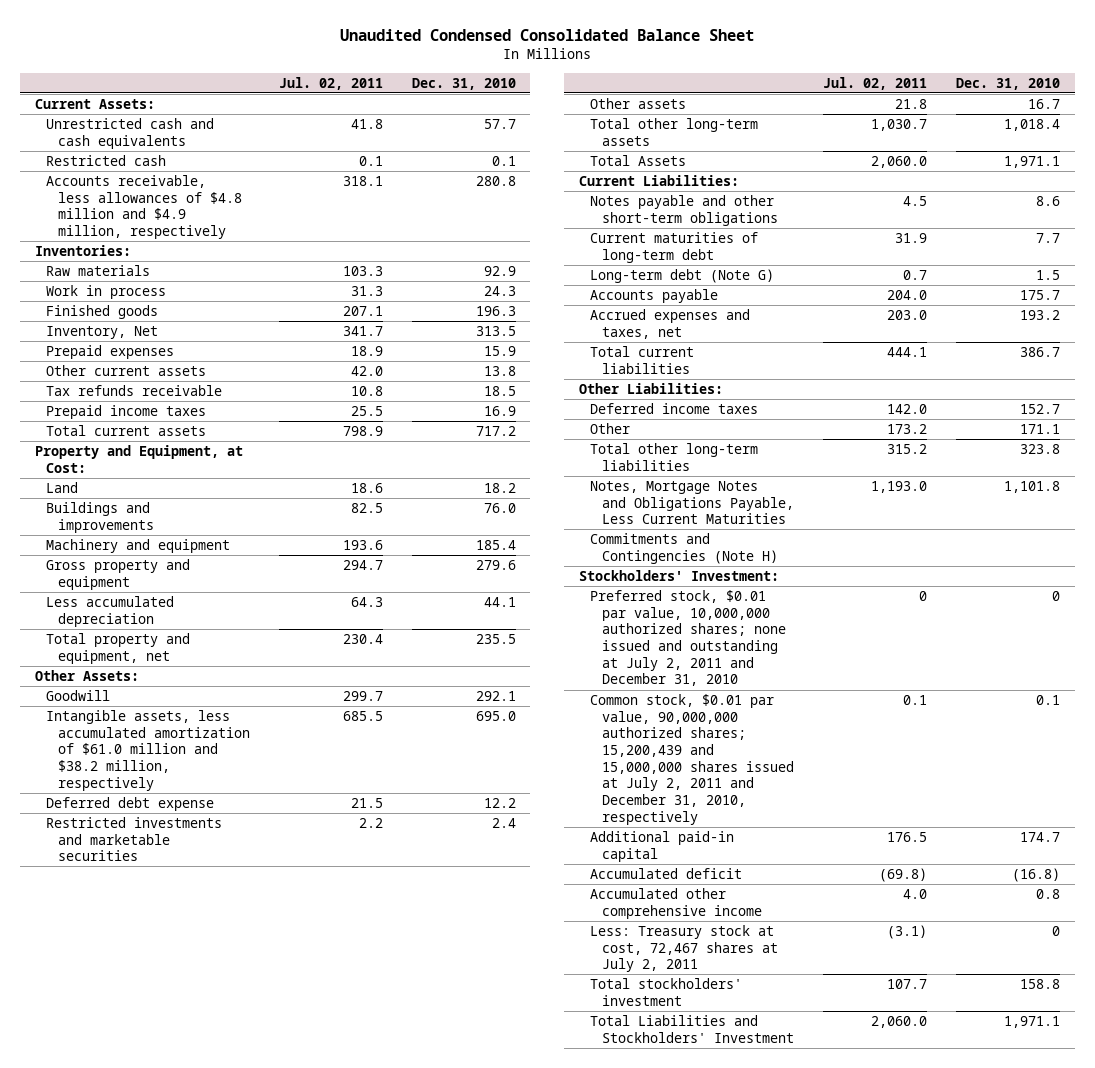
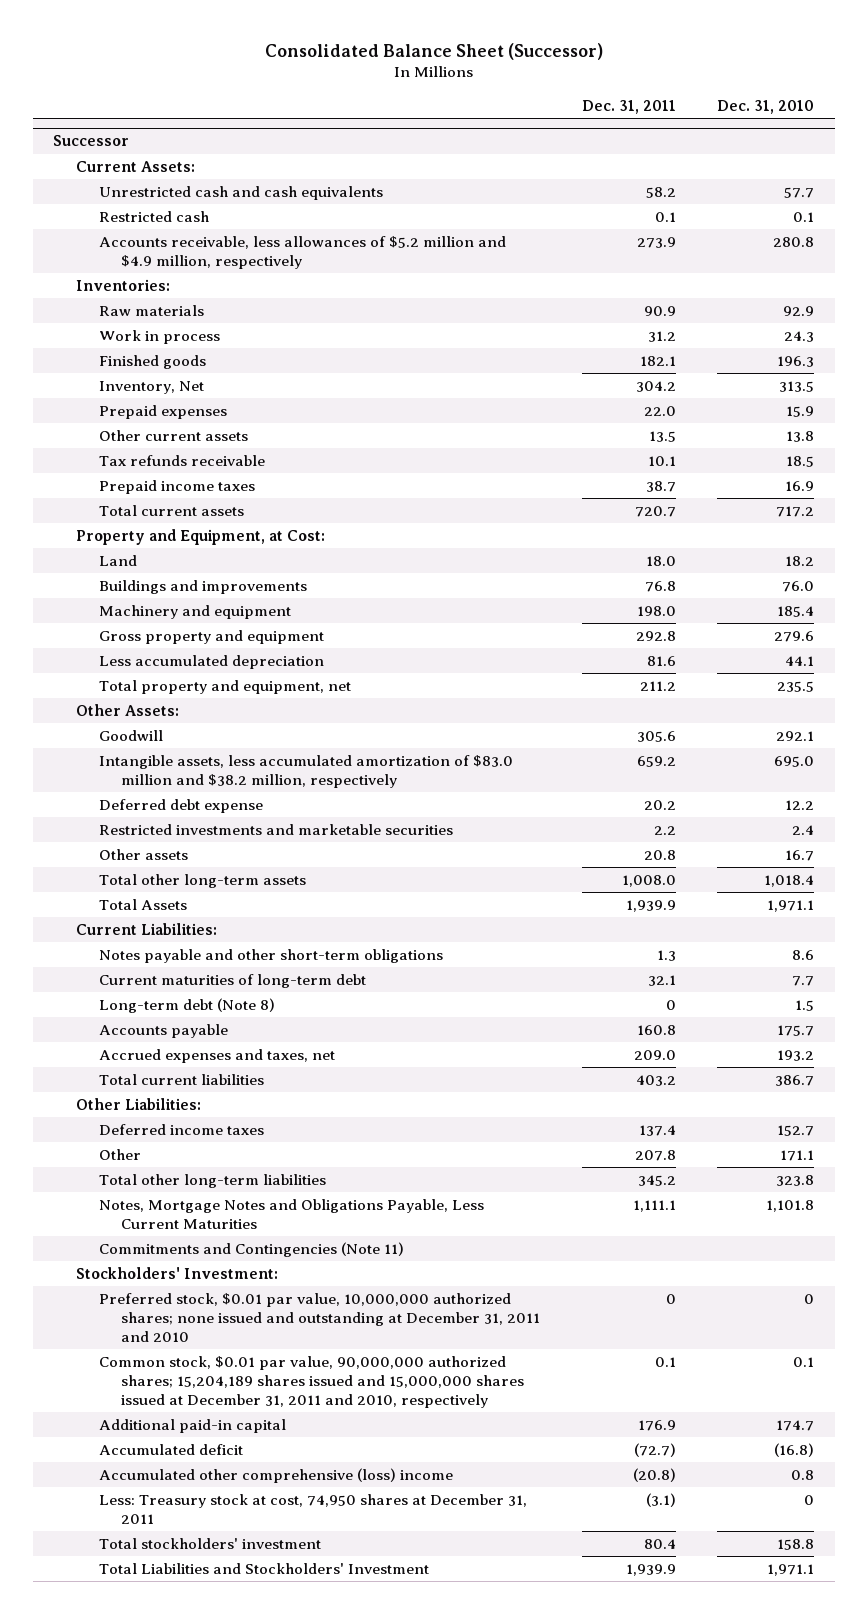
[340,29,755,42] Unaudited Condensed Consolidated Balance Sheet -> [264,42,603,60] Consolidated Balance Sheet (Successor)
[278,76,383,90] Jul. 02, 2011 -> none
none -> [581,99,676,114] Dec. 31, 2011
none -> [53,135,130,147] Successor
[46,174,242,239] Accounts receivable, less allowances of $4.8 million and $4.9 million, respectively -> [98,236,506,269] Accounts receivable, less allowances of $5.2 million and $4.9 million, respectively
[46,709,250,791] Intangible assets, less accumulated amortization of $61.0 million and $38.2 million, respectively -> [98,755,513,788] Intangible assets, less accumulated amortization of $83.0 million and $38.2 million, respectively
[590,268,775,283] Long-term debt (Note G) -> [98,998,275,1014] Long-term debt (Note 8)
[590,532,778,564] Commitments and Contingencies (Note H) -> [98,1242,404,1258] Commitments and Contingencies (Note 11)
[590,589,786,687] Preferred stock, $0.01 par value, 10,000,000 authorized shares; none issued and outstanding at July 2, 2011 and December 31, 2010 -> [98,1293,541,1342] Preferred stock, $0.01 par value, 10,000,000 authorized shares; none issued and outstanding at December 31, 2011 and 2010
[590,693,794,825] Common stock, $0.01 par value, 90,000,000 authorized shares; 15,200,439 and 15,000,000 shares issued at July 2, 2011 and December 31, 2010, respectively -> [98,1356,525,1408] Common stock, $0.01 par value, 90,000,000 authorized shares; 15,204,189 shares issued and 15,000,000 shares issued at December 31, 2011 and 2010, respectively
[590,887,762,919] Accumulated other comprehensive income -> [98,1468,453,1484] Accumulated other comprehensive (loss) income
[590,924,778,973] Less: Treasury stock at cost, 72,467 shares at July 2, 2011 -> [98,1494,527,1524] Less: Treasury stock at cost, 74,950 shares at December 31, 2011

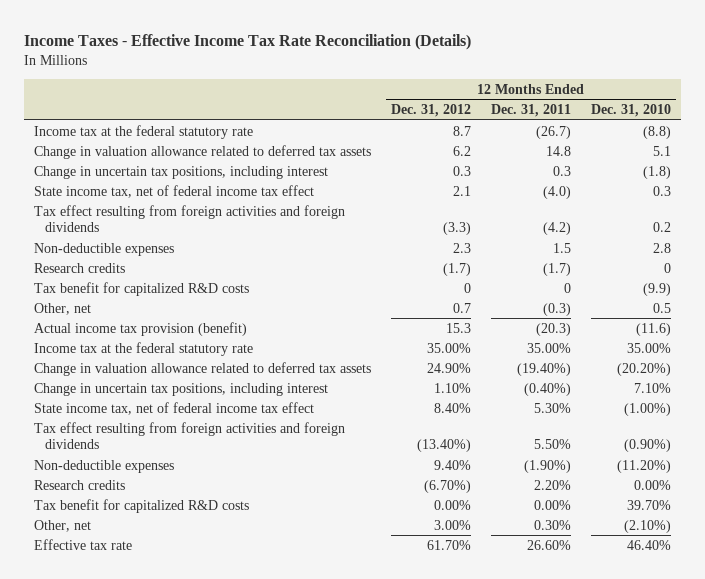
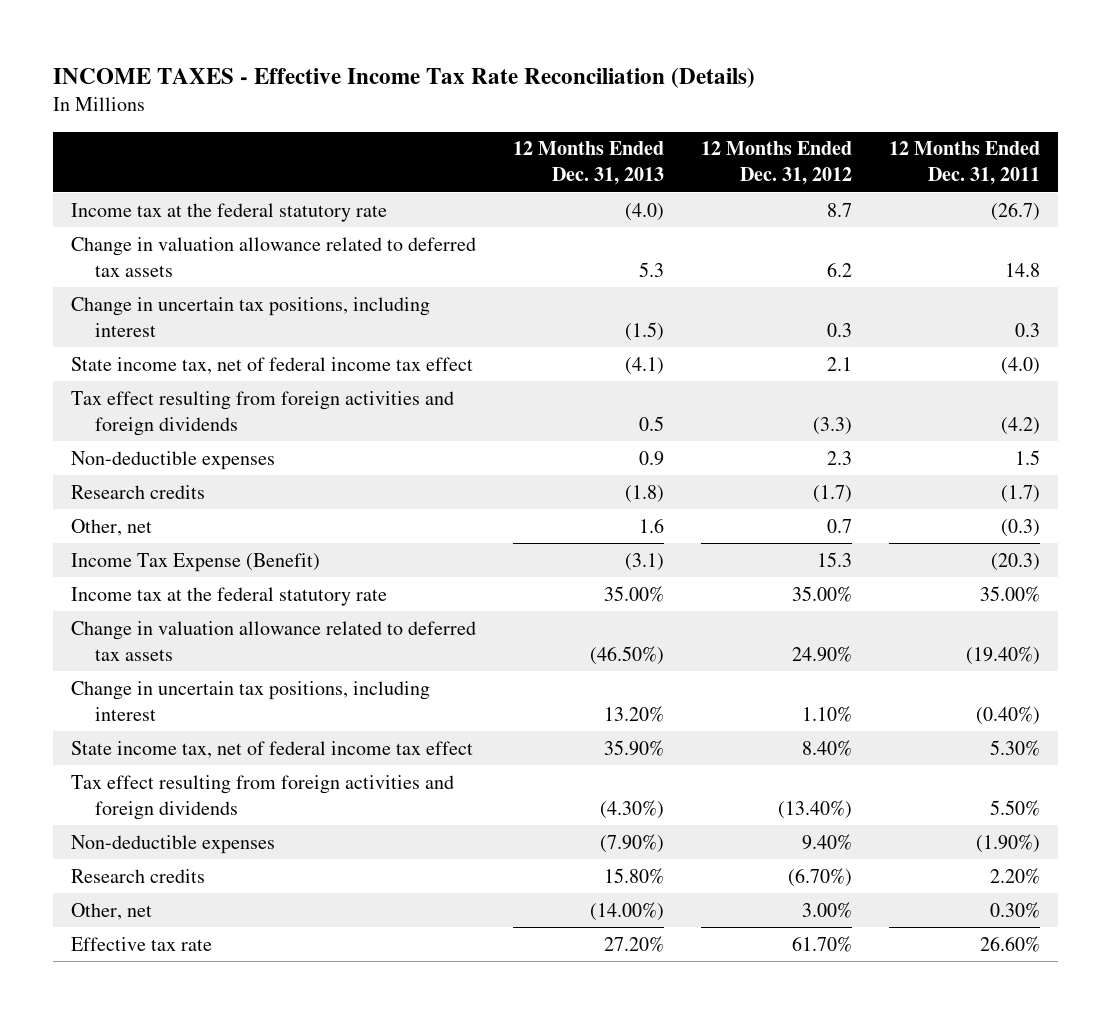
[24,34,472,51] Income Taxes - Effective Income Tax Rate Reconciliation (Details) -> [52,68,755,89] INCOME TAXES - Effective Income Tax Rate Reconciliation (Details)
[590,104,671,118] Dec. 31, 2010 -> none
none -> [513,141,665,186] 12 Months Ended Dec. 31, 2013
[34,281,250,296] Tax benefit for capitalized R&D costs -> none
[34,321,248,336] Actual income tax provision (benefit) -> [71,552,321,572] Income Tax Expense (Benefit)
[34,498,250,513] Tax benefit for capitalized R&D costs -> none

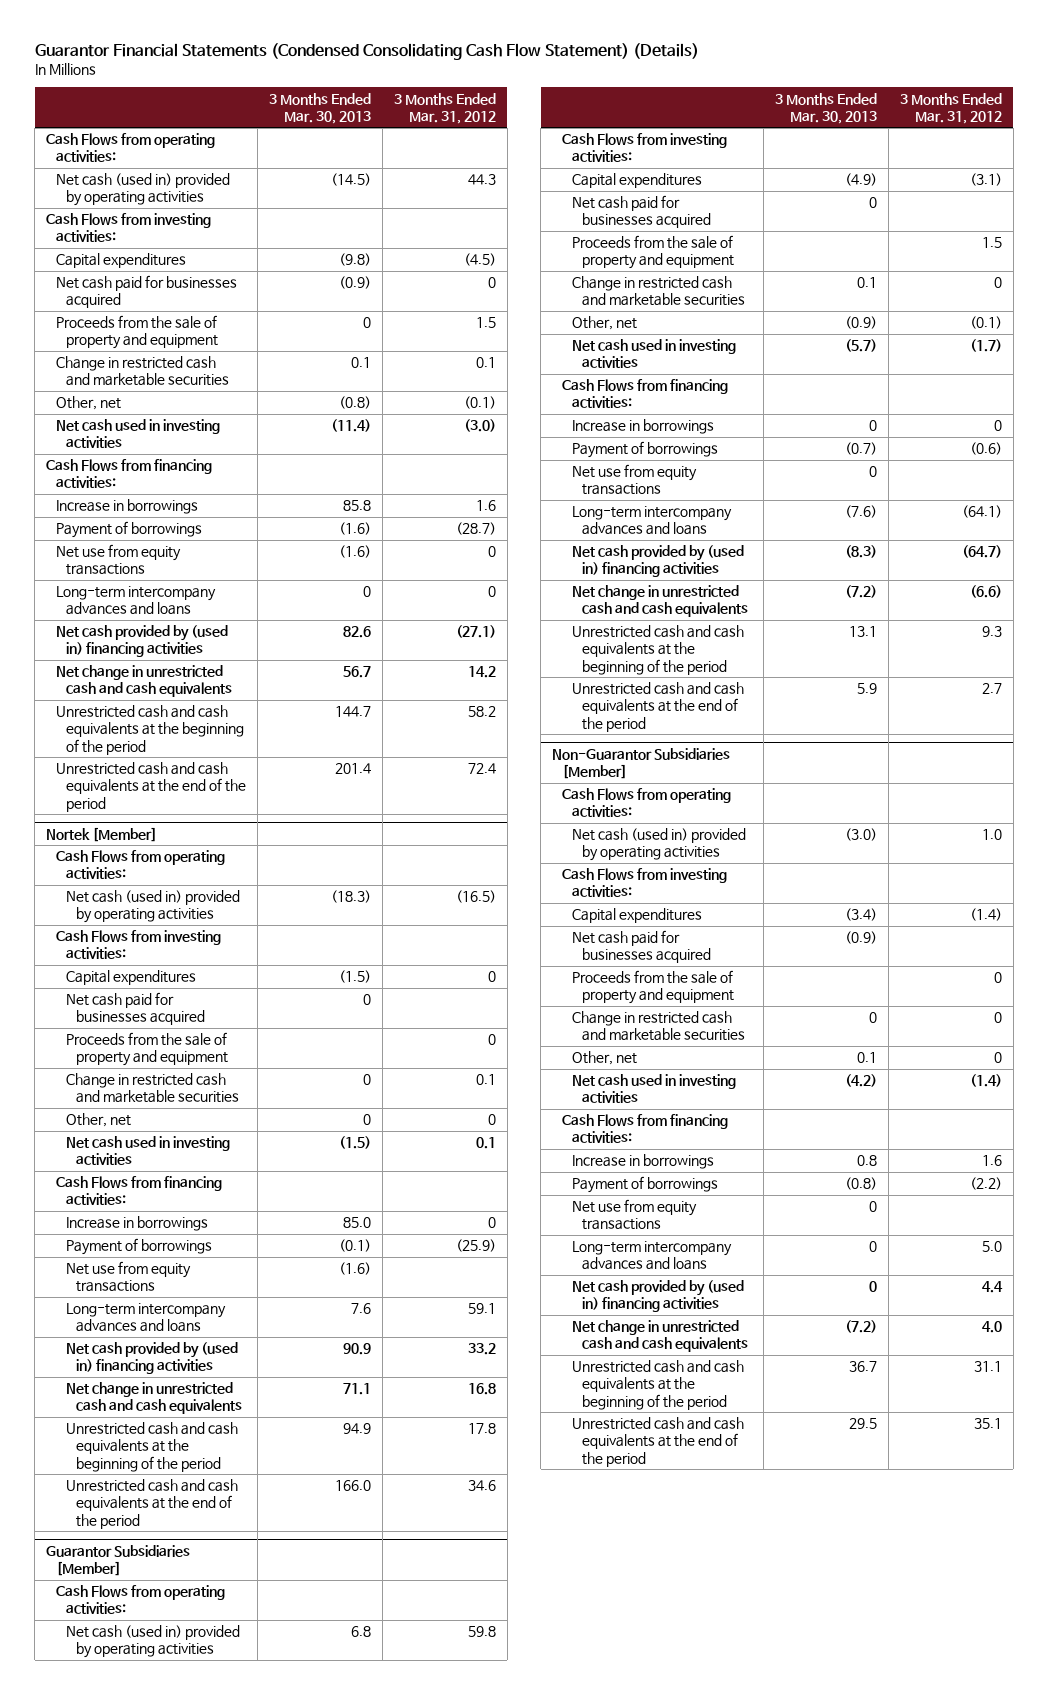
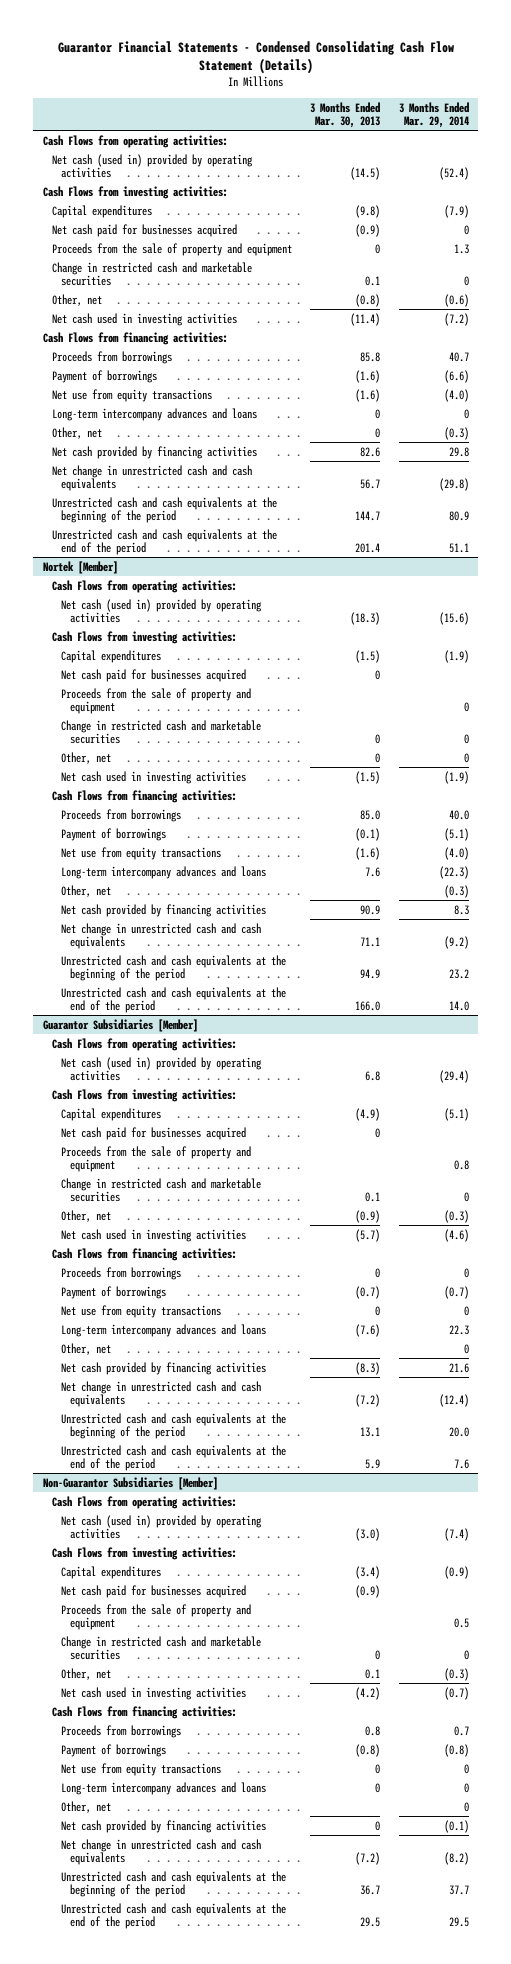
[34,42,699,60] Guarantor Financial Statements (Condensed Consolidating Cash Flow Statement) (Details) -> [57,40,454,75] Guarantor Financial Statements - Condensed Consolidating Cash Flow Statement (Details)
[393,92,496,124] 3 Months Ended Mar. 31, 2012 -> none
none -> [398,101,469,129] 3 Months Ended Mar. 29, 2014
[55,499,198,515] Increase in borrowings -> [51,350,172,364] Proceeds from borrowings
none -> [51,426,102,439] Other, net
[55,625,228,658] Net cash provided by (used in) financing activities -> [51,445,257,459] Net cash provided by financing activities
[65,1216,208,1232] Increase in borrowings -> [61,808,182,822] Proceeds from borrowings
none -> [61,884,112,897] Other, net
[65,1342,238,1375] Net cash provided by (used in) financing activities -> [61,903,267,917] Net cash provided by financing activities
[572,419,715,435] Increase in borrowings -> [61,1266,182,1280] Proceeds from borrowings
none -> [61,1342,112,1355] Other, net
[572,545,745,578] Net cash provided by (used in) financing activities -> [61,1361,267,1375] Net cash provided by financing activities
[572,1154,715,1170] Increase in borrowings -> [61,1724,182,1738] Proceeds from borrowings
none -> [61,1800,112,1813] Other, net
[572,1280,745,1313] Net cash provided by (used in) financing activities -> [61,1819,267,1833] Net cash provided by financing activities

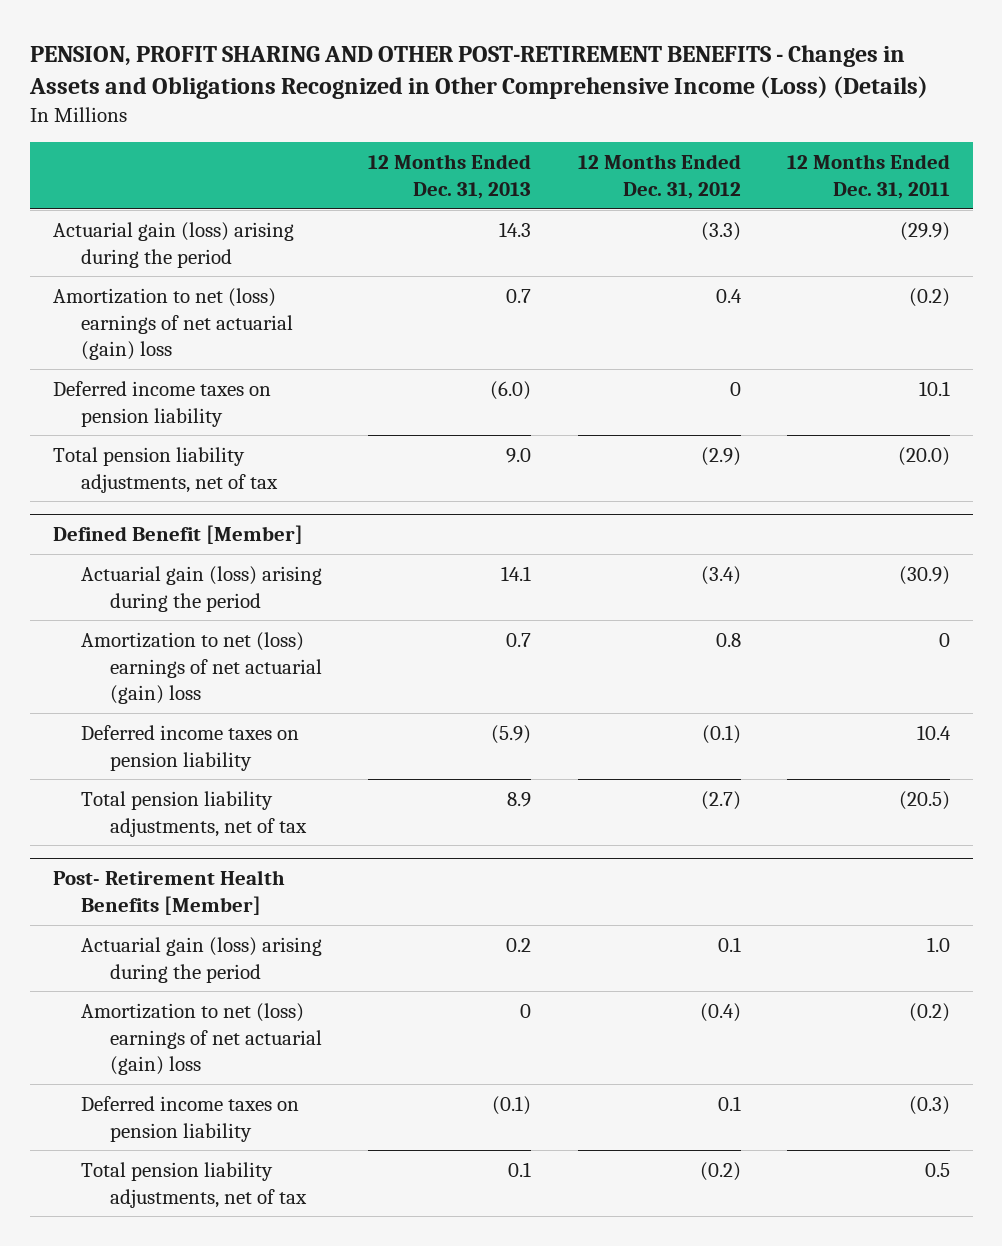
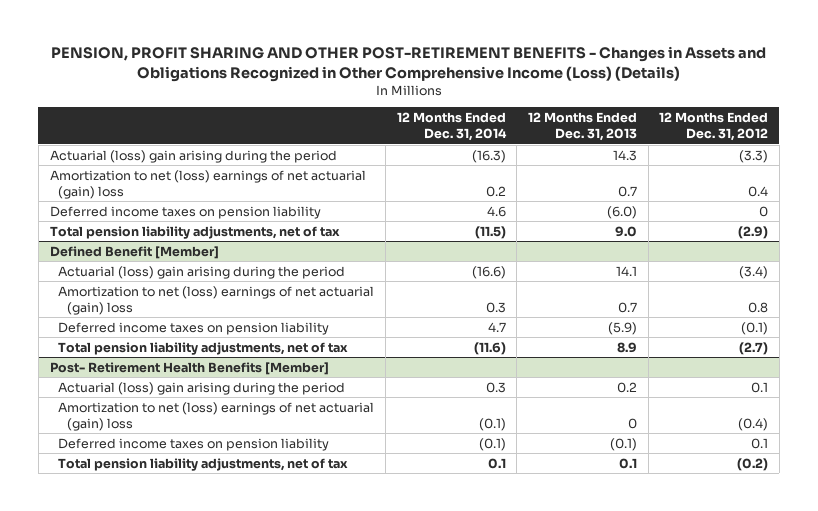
[786,153,950,199] 12 Months Ended Dec. 31, 2011 -> none
none -> [396,112,507,142] 12 Months Ended Dec. 31, 2014
[52,221,294,268] Actuarial gain (loss) arising during the period -> [49,149,337,163] Actuarial (loss) gain arising during the period
[81,565,323,612] Actuarial gain (loss) arising during the period -> [58,265,346,279] Actuarial (loss) gain arising during the period
[81,936,323,983] Actuarial gain (loss) arising during the period -> [58,381,346,395] Actuarial (loss) gain arising during the period

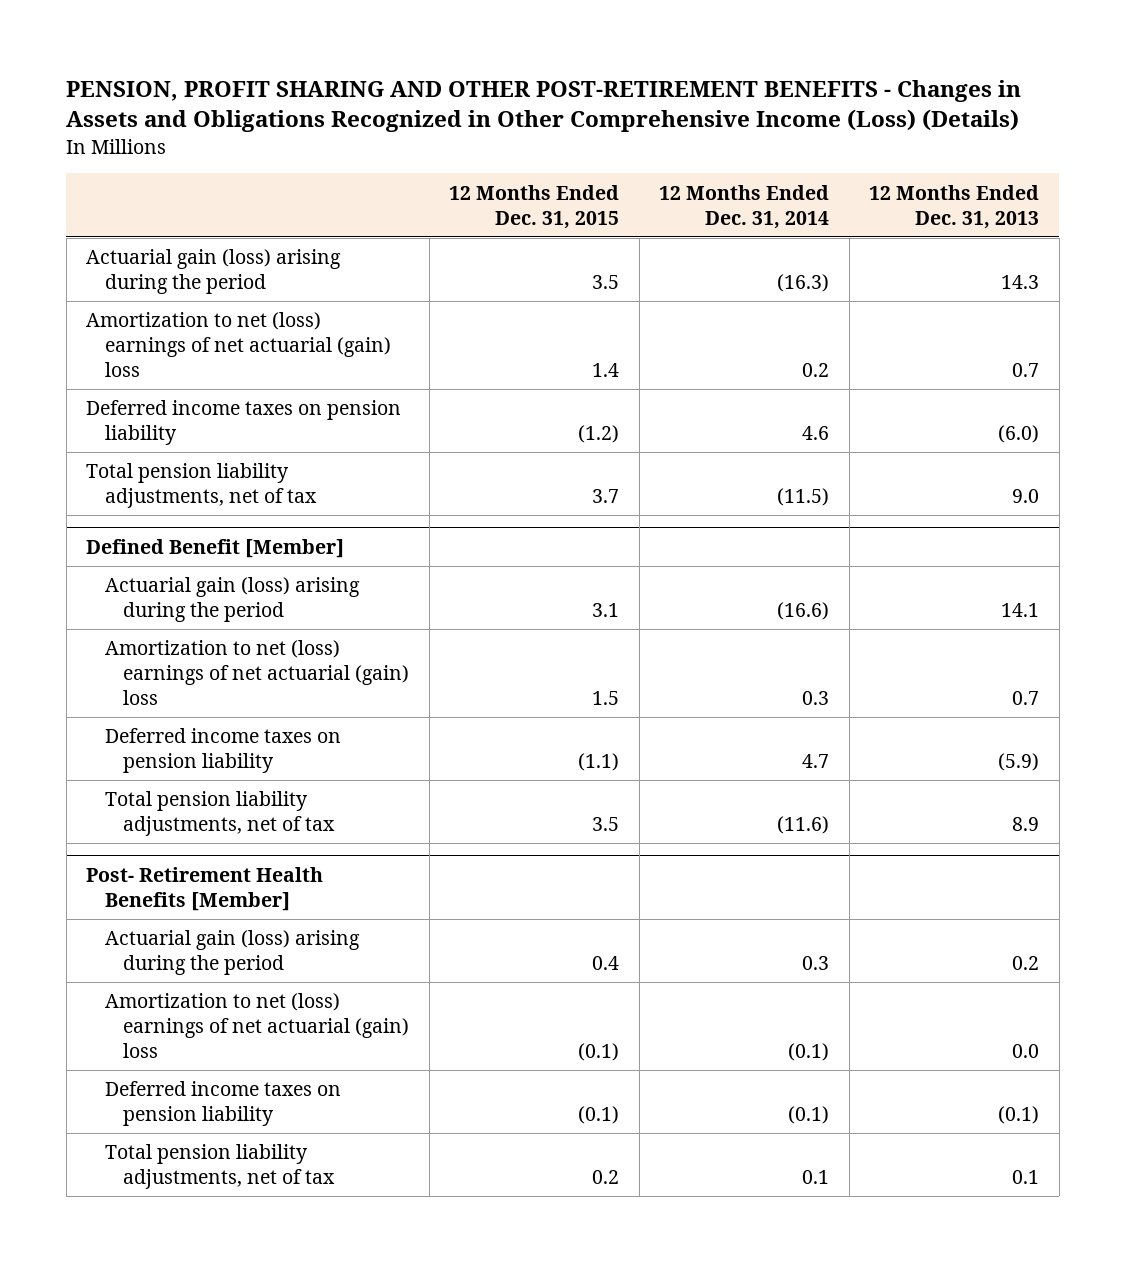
[659,112,769,142] 12 Months Ended Dec. 31, 2012 -> none
none -> [449,184,620,229] 12 Months Ended Dec. 31, 2015
[49,149,337,163] Actuarial (loss) gain arising during the period -> [86,249,342,295] Actuarial gain (loss) arising during the period
[58,265,346,279] Actuarial (loss) gain arising during the period -> [104,577,360,623] Actuarial gain (loss) arising during the period
[58,381,346,395] Actuarial (loss) gain arising during the period -> [104,930,360,976] Actuarial gain (loss) arising during the period
[627,417,637,429] 0 -> [1012,1044,1040,1059] 0.0

